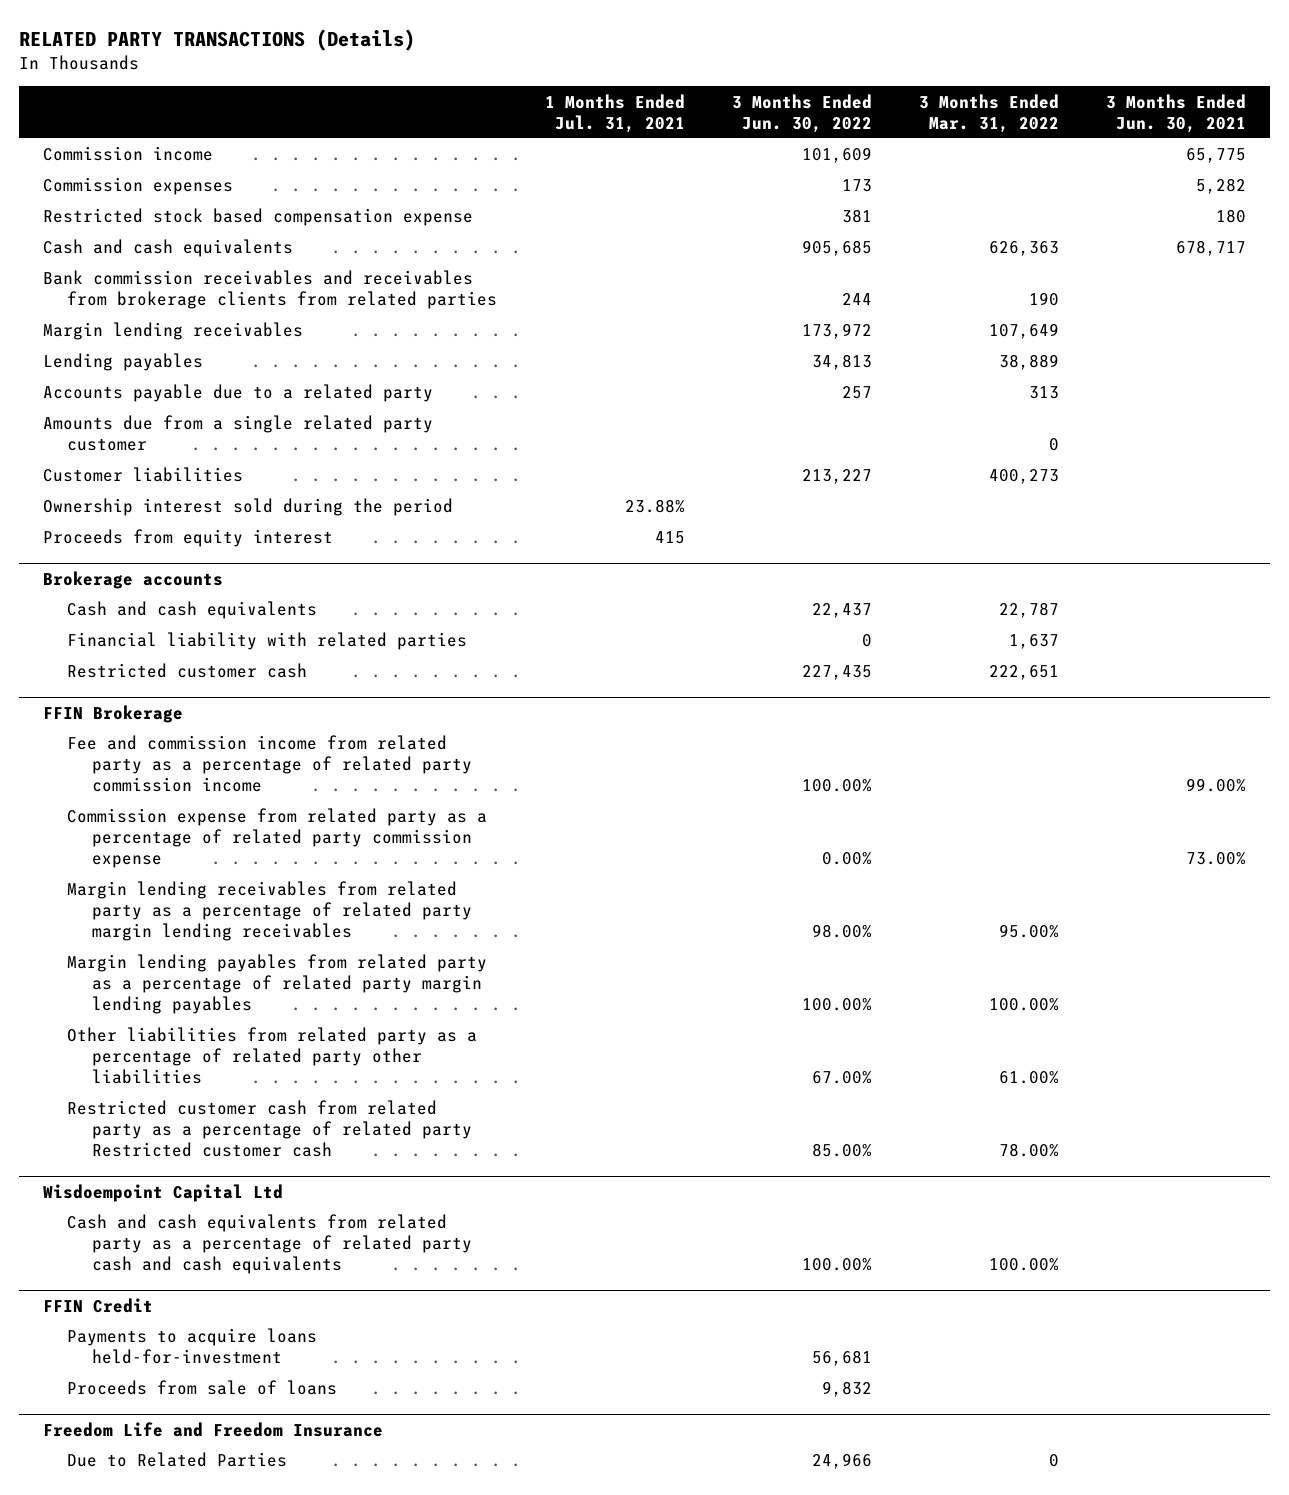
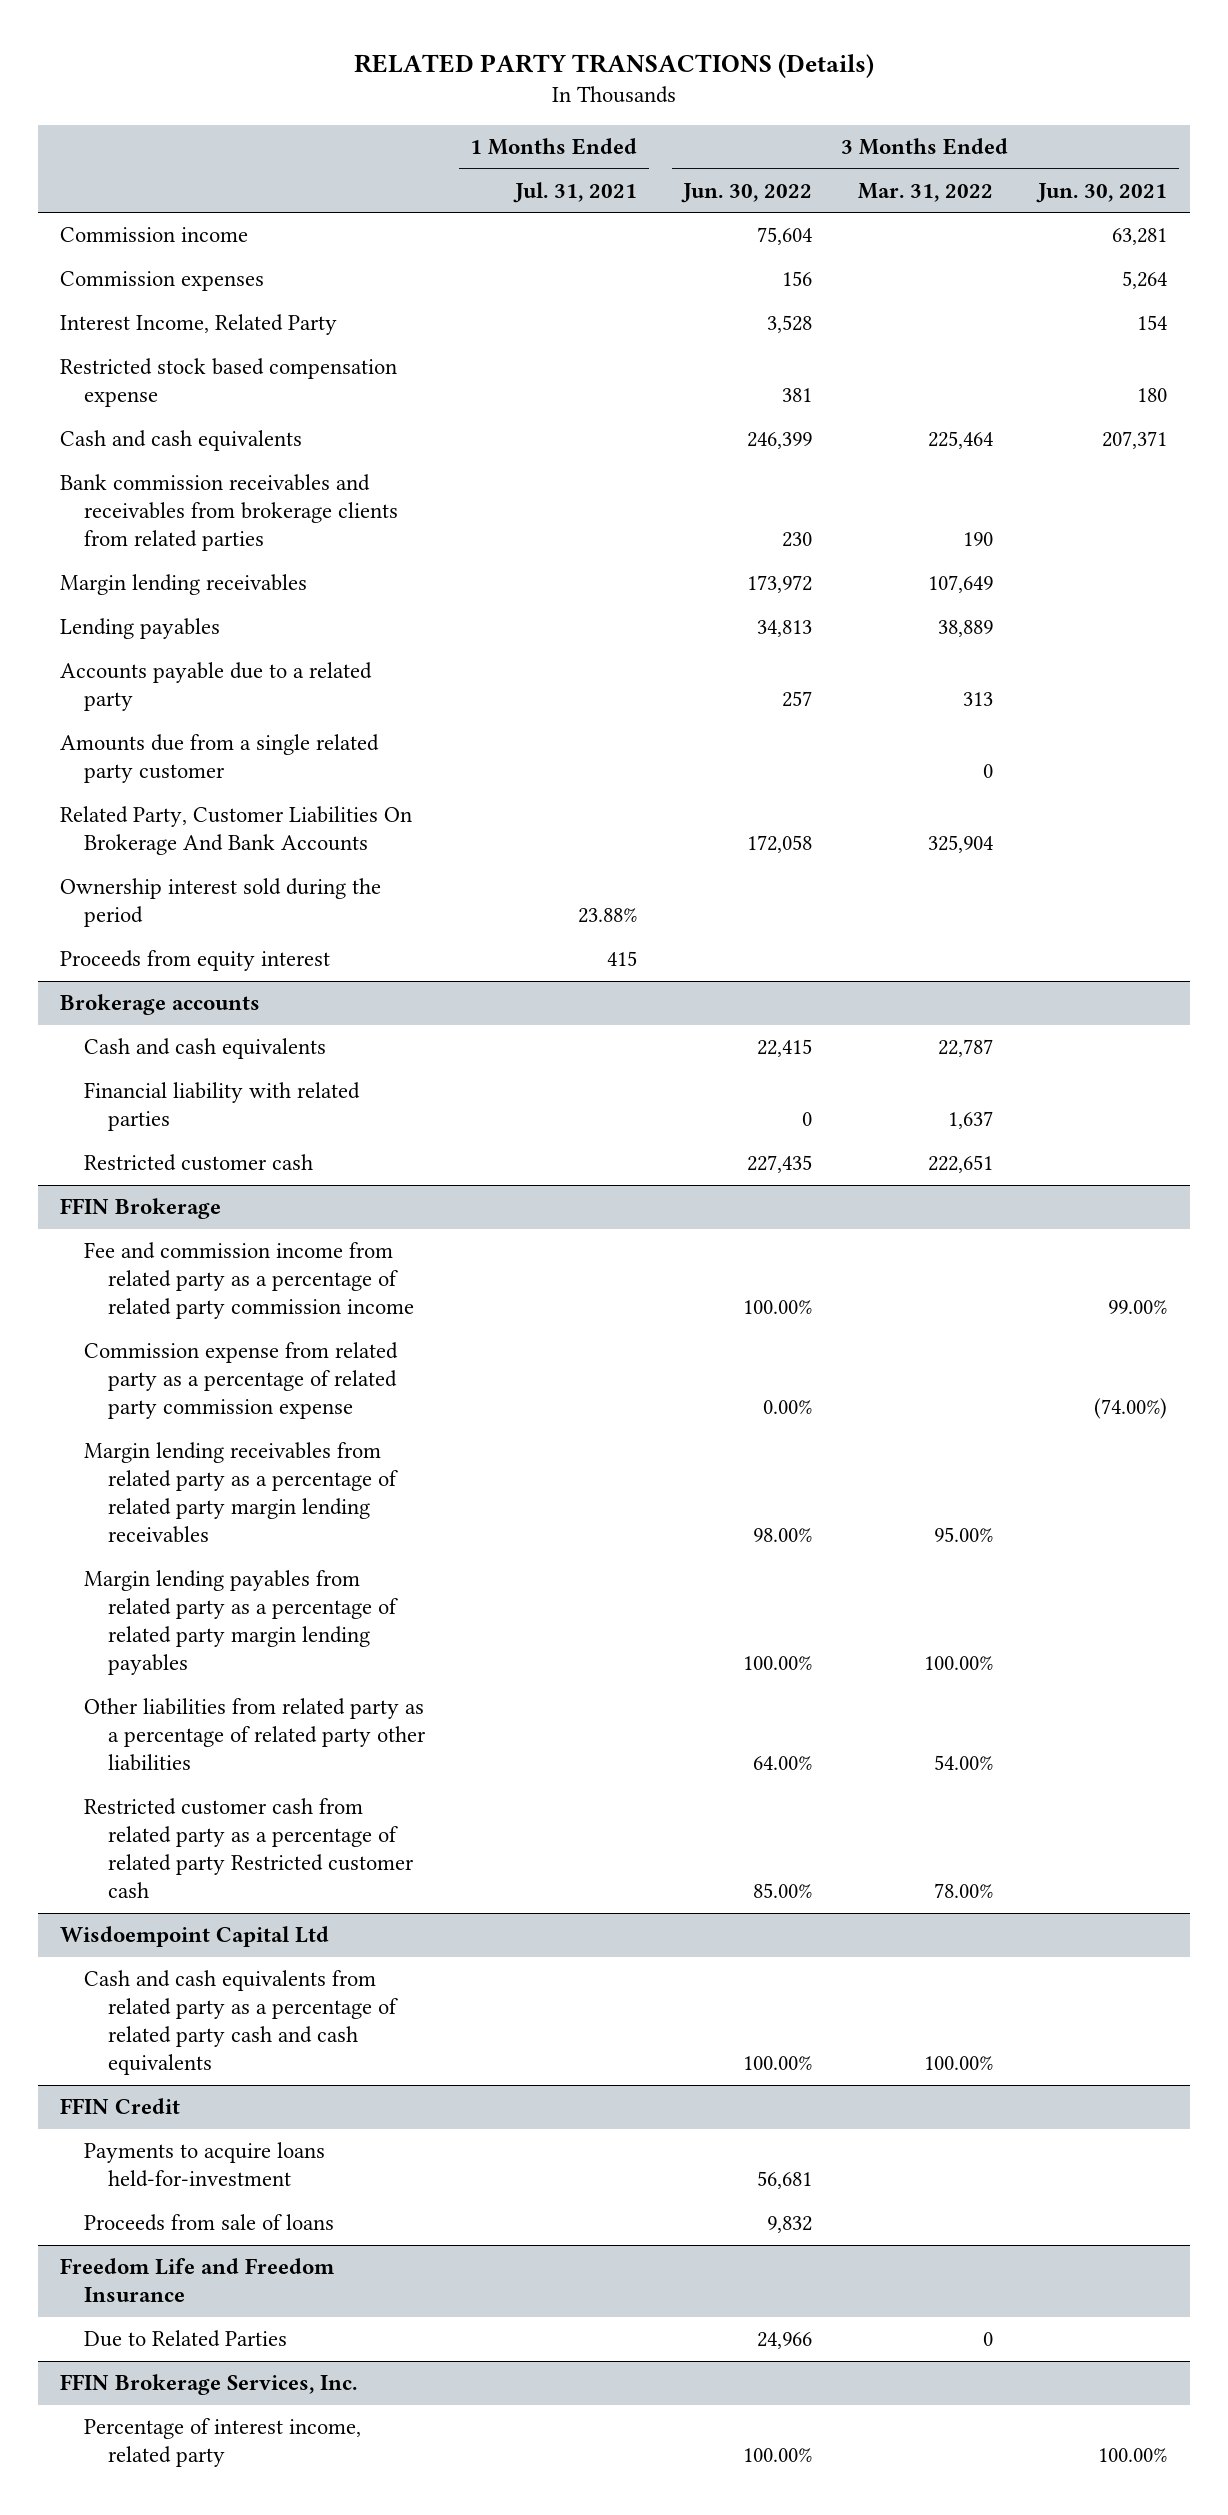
[801,147,872,164] 101,609 -> [757,227,813,246] 75,604
[1186,148,1247,164] 65,775 -> [1112,228,1168,246] 63,281
[841,179,872,193] 173 -> [782,271,813,287] 156
[1196,178,1247,195] 5,282 -> [1122,271,1168,290] 5,264
none -> [60,314,338,336] Interest Income, Related Party
[801,240,872,257] 905,685 -> [747,432,813,450] 246,399
[989,241,1060,257] 626,363 -> [927,431,993,450] 225,464
[1176,240,1247,257] 678,717 -> [1102,431,1168,450] 207,371
[841,293,872,306] 244 -> [782,532,813,548] 230
[42,467,243,483] Customer liabilities -> none
none -> [60,806,413,856] Related Party, Customer Liabilities On Brokerage And Bank Accounts
[811,603,872,619] 22,437 -> [757,1039,813,1058] 22,415
[1186,852,1247,866] 73.00% -> [1094,1398,1168,1420] (74.00%)
[811,1071,872,1085] 67.00% -> [753,1756,813,1771] 64.00%
[999,1071,1060,1085] 61.00% -> [933,1755,993,1771] 54.00%
none -> [60,2374,358,2396] FFIN Brokerage Services, Inc.
none -> [84,2418,362,2468] Percentage of interest income, related party

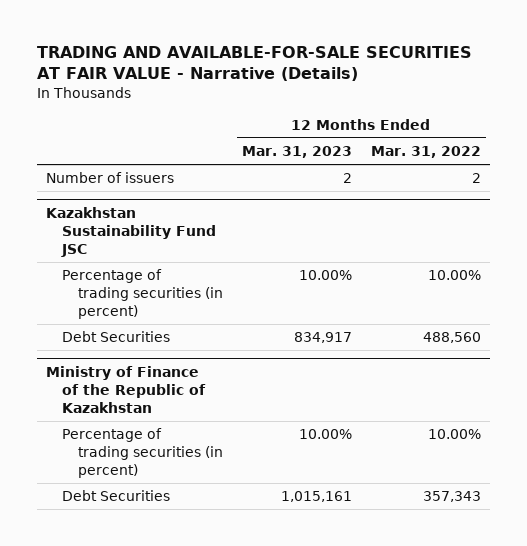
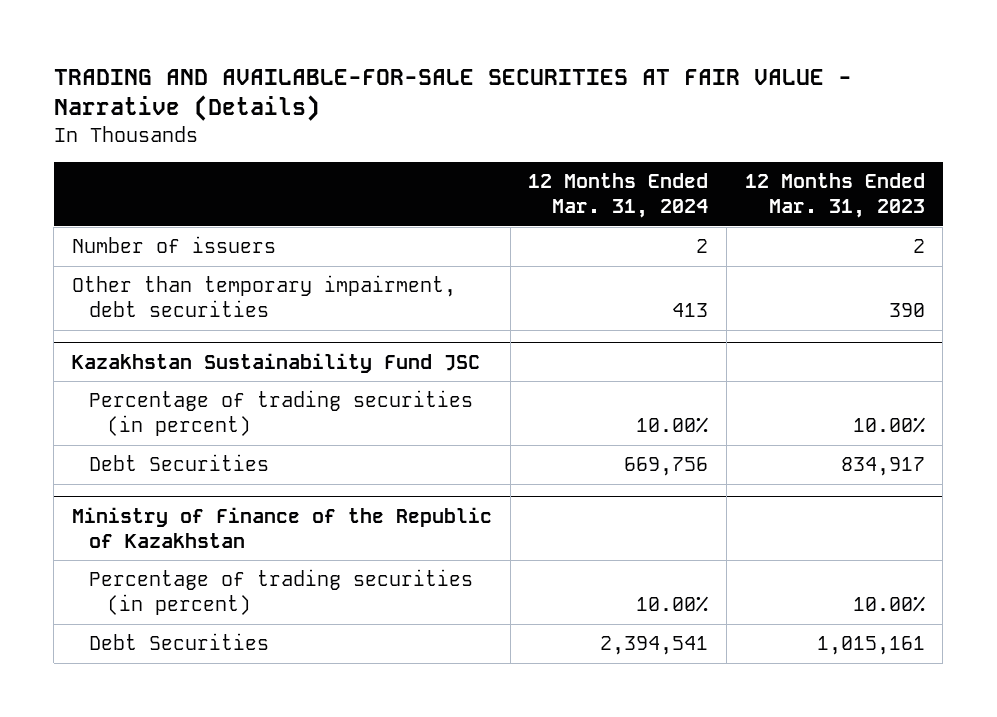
[370,146,481,159] Mar. 31, 2022 -> none
none -> [528,173,709,219] 12 Months Ended Mar. 31, 2024
none -> [71,275,456,318] Other than temporary impairment, debt securities

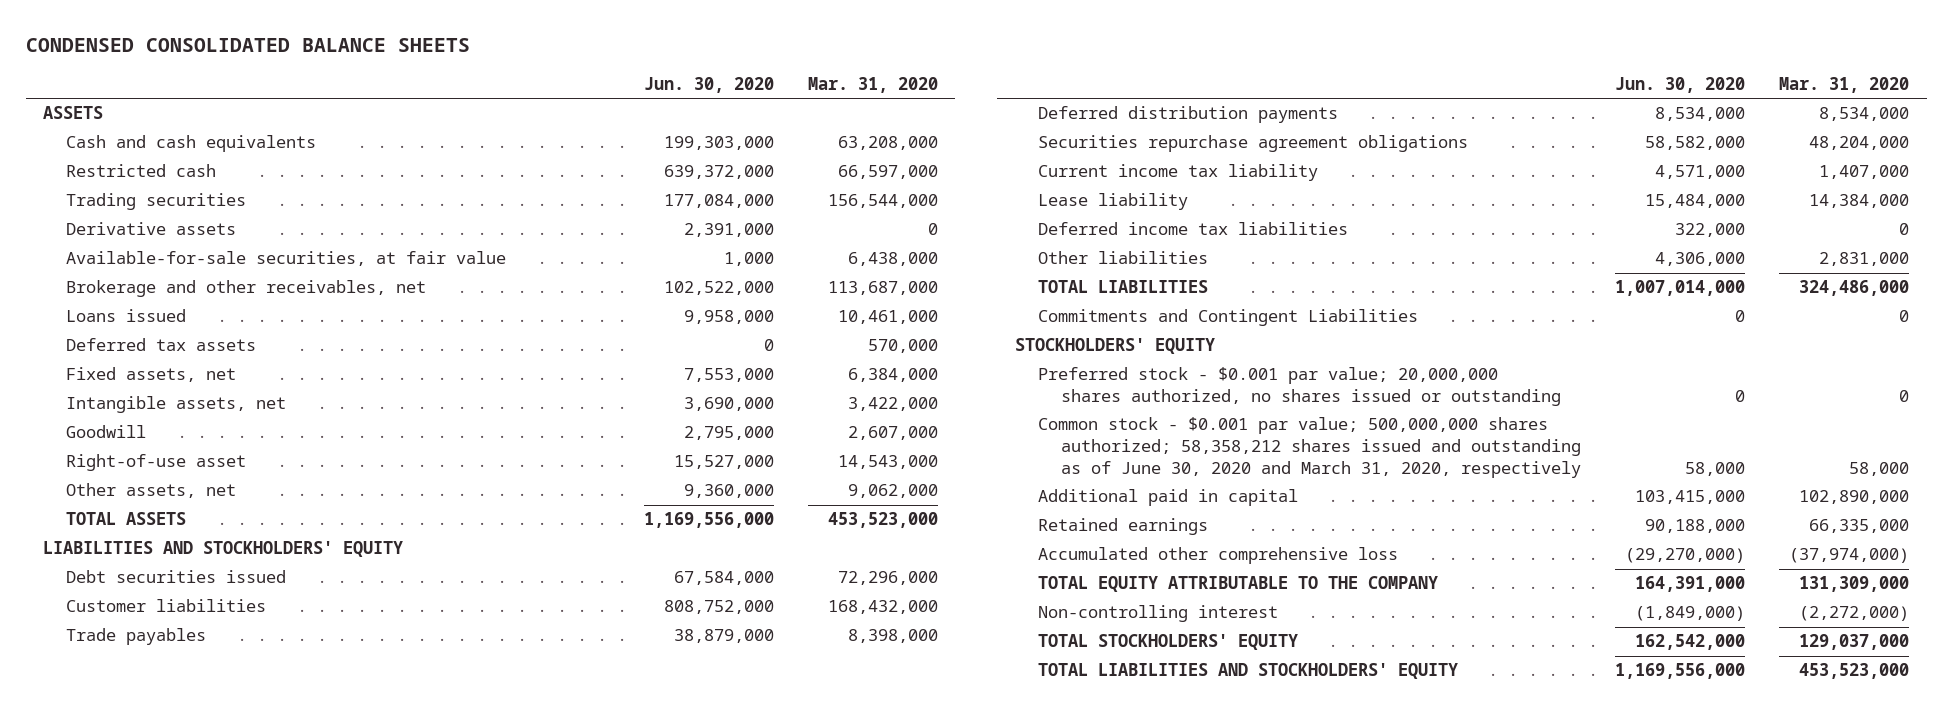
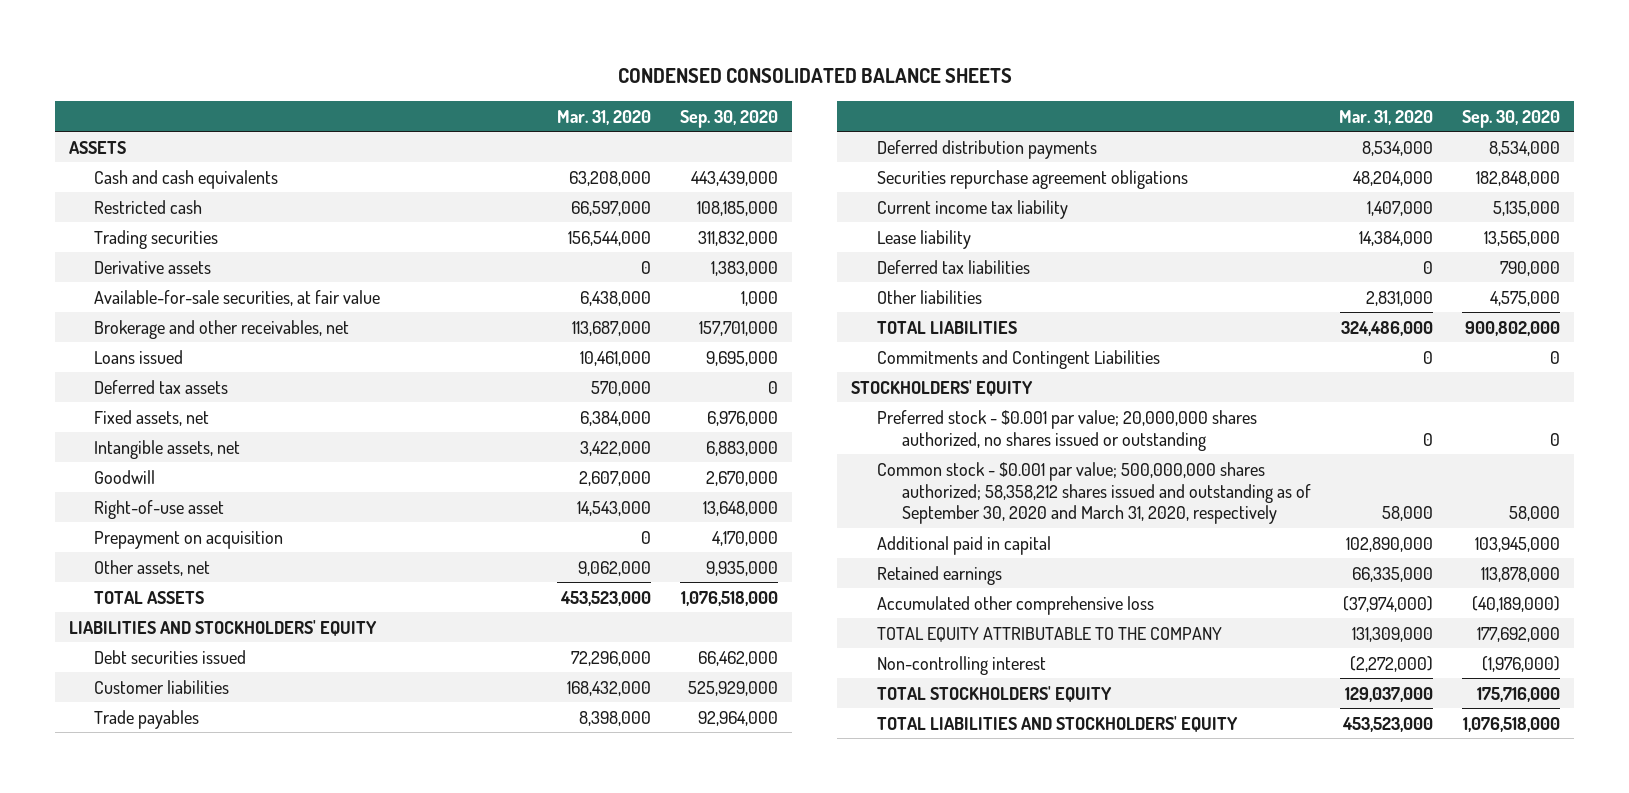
[643,76,774,93] Jun. 30, 2020 -> none
none -> [679,109,778,128] Sep. 30, 2020
none -> [94,530,284,549] Prepayment on acquisition
[1037,222,1348,236] Deferred income tax liabilities -> [876,259,1030,274] Deferred tax liabilities
[1037,417,1582,478] Common stock - $0.001 par value; 500,000,000 shares authorized; 58,358,212 shares issued and outstanding as of June 30, 2020 and March 31, 2020, respectively -> [876,461,1311,525] Common stock - $0.001 par value; 500,000,000 shares authorized; 58,358,212 shares issued and outstanding as of September 30, 2020 and March 31, 2020, respectively

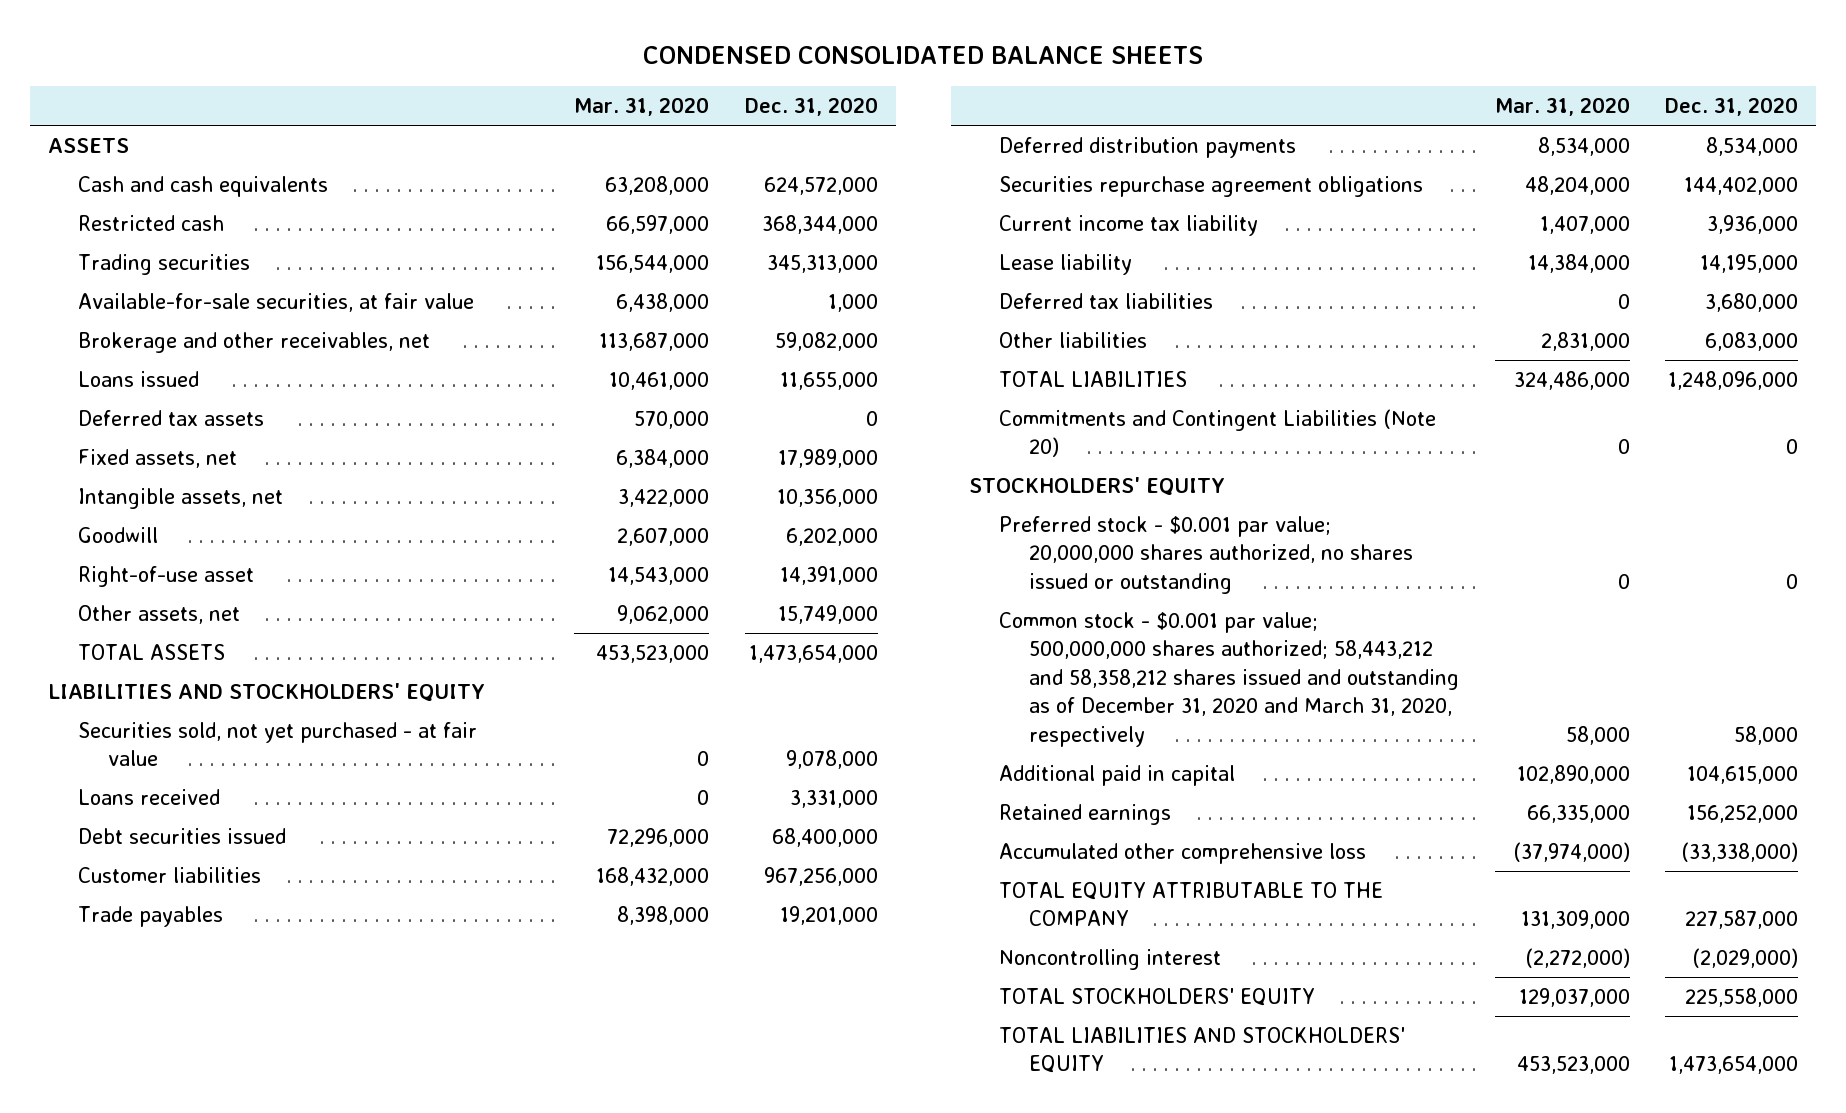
[679,109,778,128] Sep. 30, 2020 -> none
none -> [744,97,878,117] Dec. 31, 2020
[94,260,212,274] Derivative assets -> none
[94,530,284,549] Prepayment on acquisition -> none
none -> [78,721,478,767] Securities sold, not yet purchased - at fair value
none -> [78,788,221,805] Loans received
[876,349,1160,369] Commitments and Contingent Liabilities -> [998,408,1436,458] Commitments and Contingent Liabilities (Note 20)
[876,461,1311,525] Common stock - $0.001 par value; 500,000,000 shares authorized; 58,358,212 shares issued and outstanding as of September 30, 2020 and March 31, 2020, respectively -> [998,611,1459,747] Common stock - $0.001 par value; 500,000,000 shares authorized; 58,443,212 and 58,358,212 shares issued and outstanding as of December 31, 2020 and March 31, 2020, respectively
[876,655,1046,675] Non-controlling interest -> [998,948,1221,970] Noncontrolling interest

